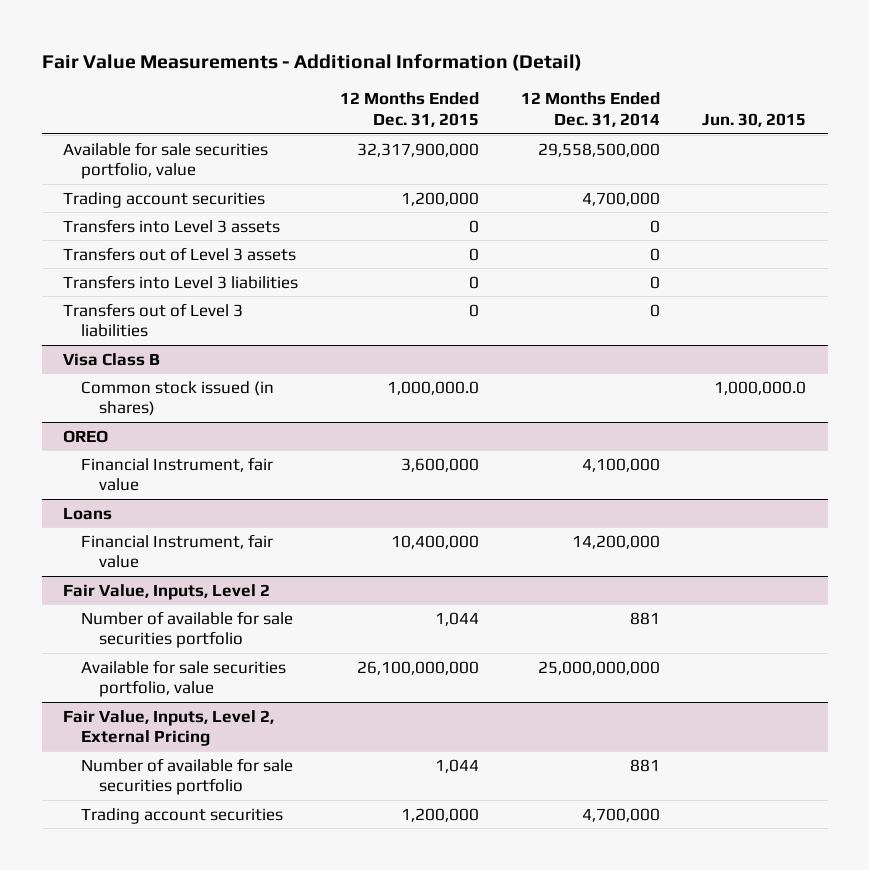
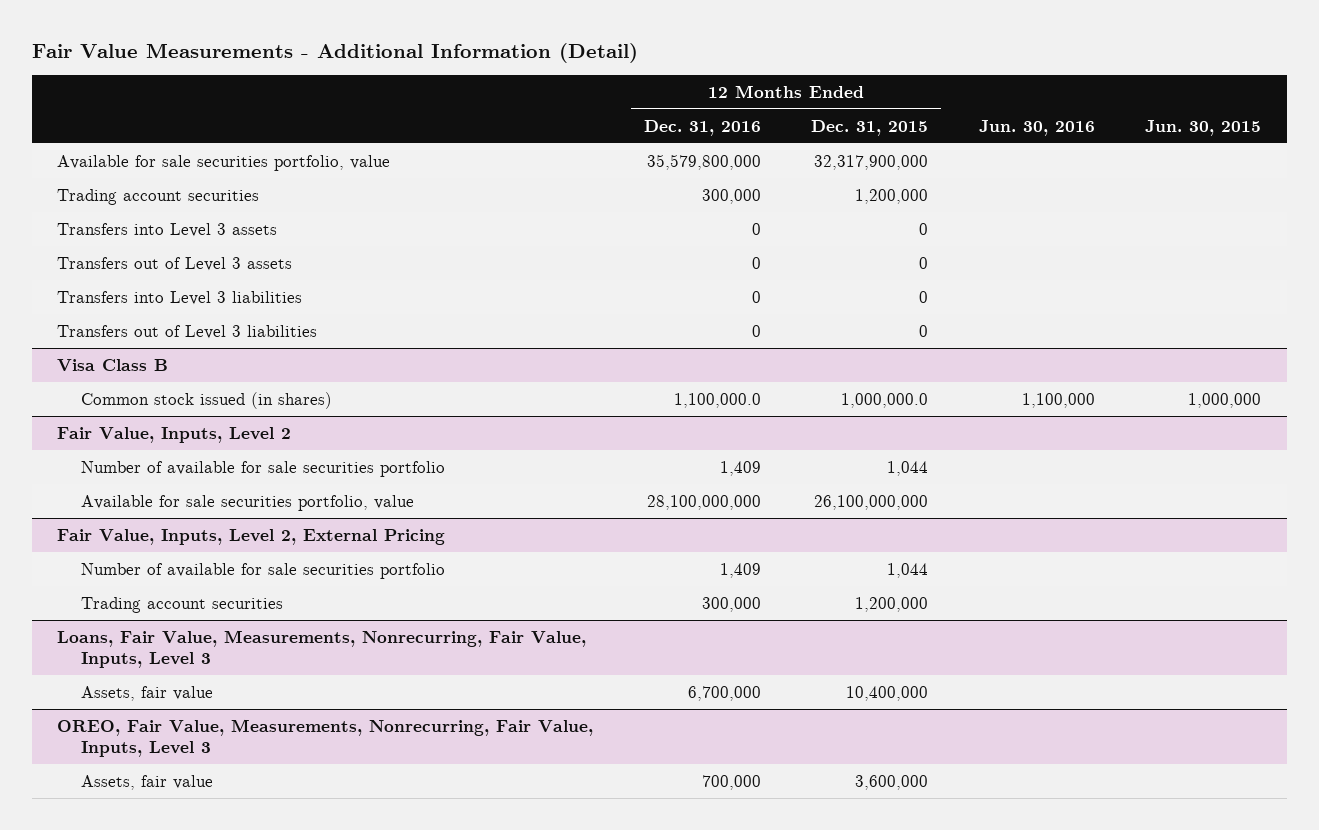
[521,92,661,127] 12 Months Ended Dec. 31, 2014 -> none
none -> [643,119,761,136] Dec. 31, 2016
none -> [978,119,1095,136] Jun. 30, 2016
[62,429,108,443] OREO -> none
[80,456,273,492] Financial Instrument, fair value -> none
[62,506,112,520] Loans -> none
[80,533,273,569] Financial Instrument, fair value -> none
[714,380,807,395] 1,000,000.0 -> [1188,392,1262,408] 1,000,000
none -> [57,629,587,668] Loans, Fair Value, Measurements, Nonrecurring, Fair Value, Inputs, Level 3
none -> [81,685,214,701] Assets, fair value
none -> [57,718,594,757] OREO, Fair Value, Measurements, Nonrecurring, Fair Value, Inputs, Level 3
none -> [81,774,214,790] Assets, fair value

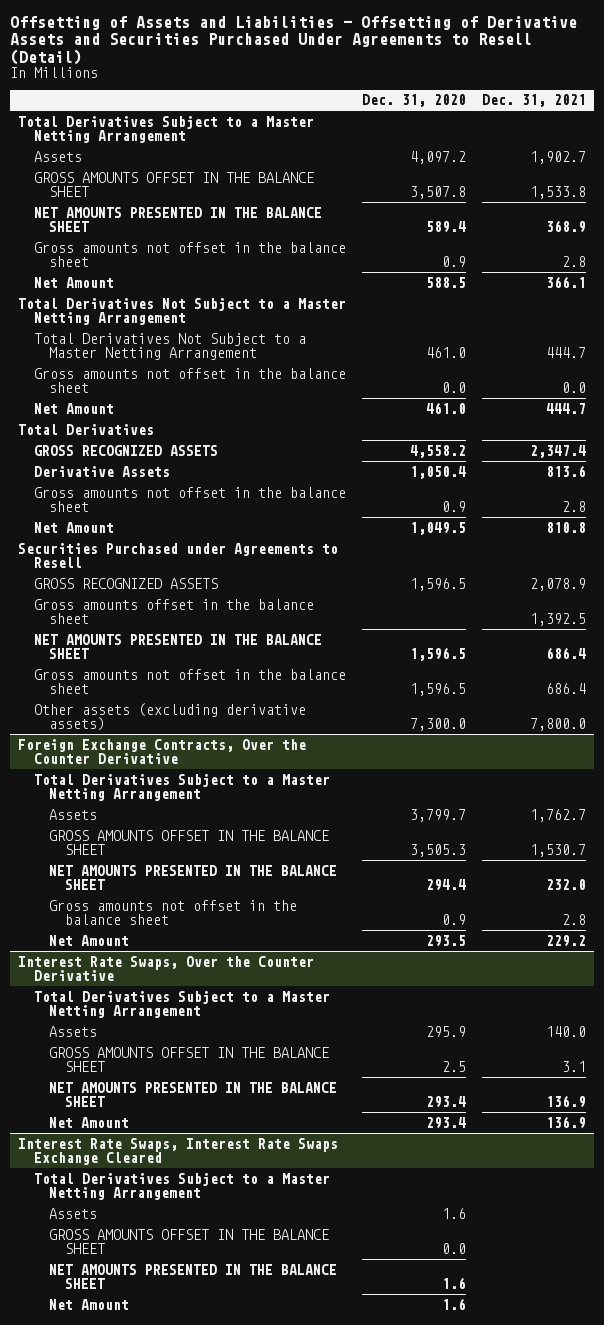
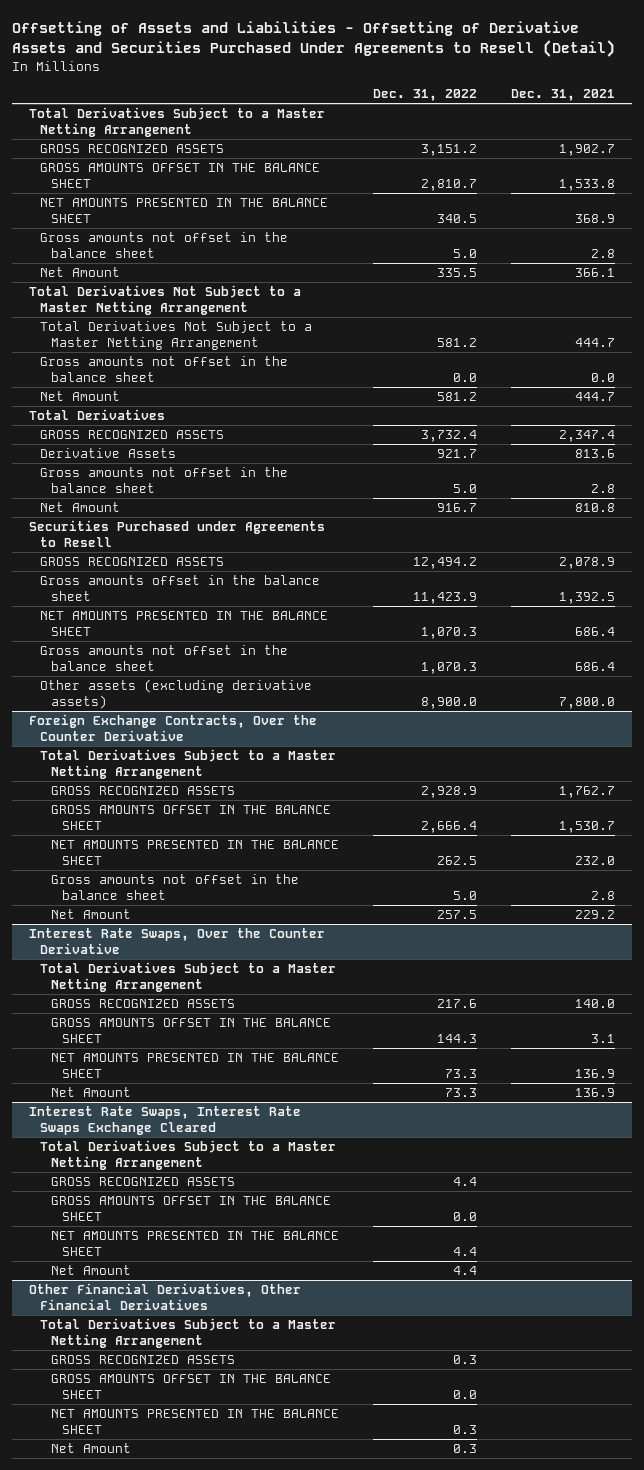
[362,94,467,108] Dec. 31, 2020 -> none
none -> [373,89,478,102] Dec. 31, 2022
[33,150,82,162] Assets -> [40,144,225,154] GROSS RECOGNIZED ASSETS
[49,808,98,820] Assets -> [51,786,236,796] GROSS RECOGNIZED ASSETS
[49,1025,98,1037] Assets -> [51,999,236,1009] GROSS RECOGNIZED ASSETS
[49,1207,98,1219] Assets -> [51,1177,236,1187] GROSS RECOGNIZED ASSETS
none -> [29,1283,302,1310] Other Financial Derivatives, Other Financial Derivatives
none -> [40,1318,337,1348] Total Derivatives Subject to a Master Netting Arrangement
none -> [51,1355,236,1365] GROSS RECOGNIZED ASSETS
none -> [51,1374,332,1399] GROSS AMOUNTS OFFSET IN THE BALANCE SHEET
none -> [51,1409,340,1434] NET AMOUNTS PRESENTED IN THE BALANCE SHEET
none -> [51,1443,132,1454] Net Amount

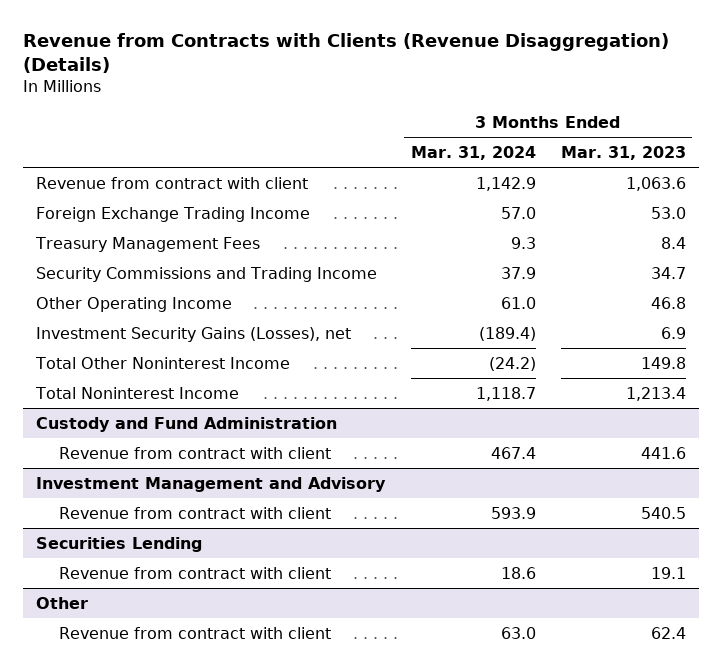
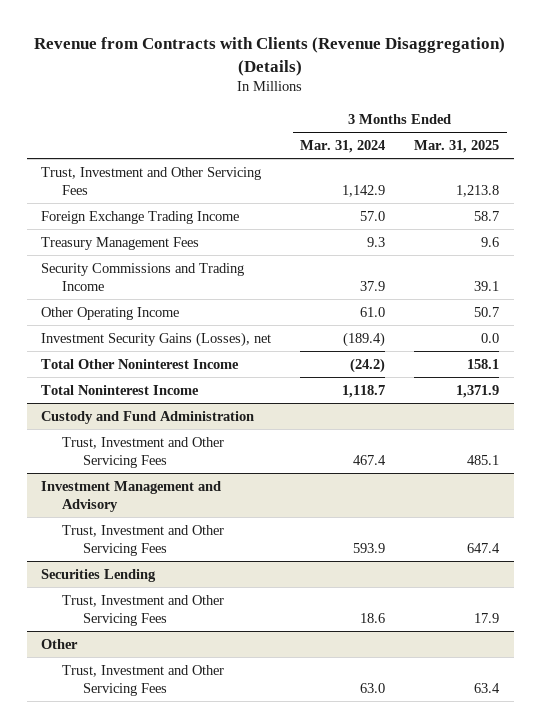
[560,145,686,160] Mar. 31, 2023 -> none
none -> [414,139,500,153] Mar. 31, 2025
[36,176,309,189] Revenue from contract with client -> [41,166,262,196] Trust, Investment and Other Servicing Fees
[59,446,332,459] Revenue from contract with client -> [62,436,225,469] Trust, Investment and Other Servicing Fees
[59,506,332,519] Revenue from contract with client -> [62,524,225,557] Trust, Investment and Other Servicing Fees
[59,566,332,579] Revenue from contract with client -> [62,594,225,627] Trust, Investment and Other Servicing Fees
[59,626,332,639] Revenue from contract with client -> [62,664,225,697] Trust, Investment and Other Servicing Fees

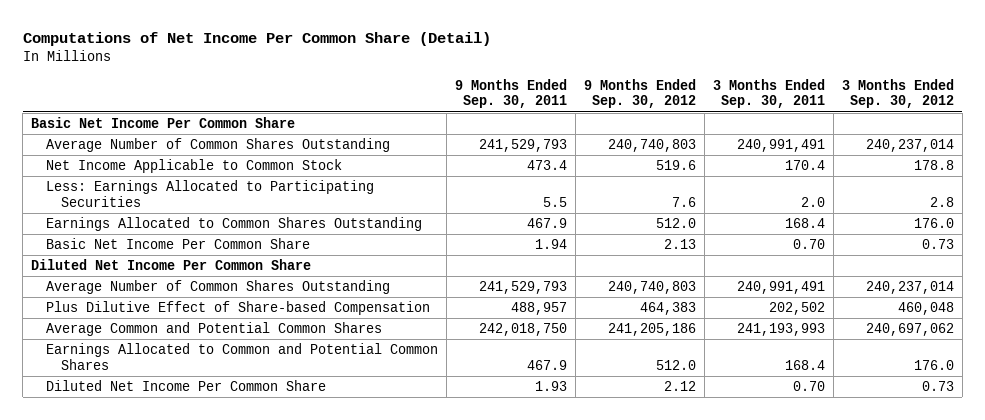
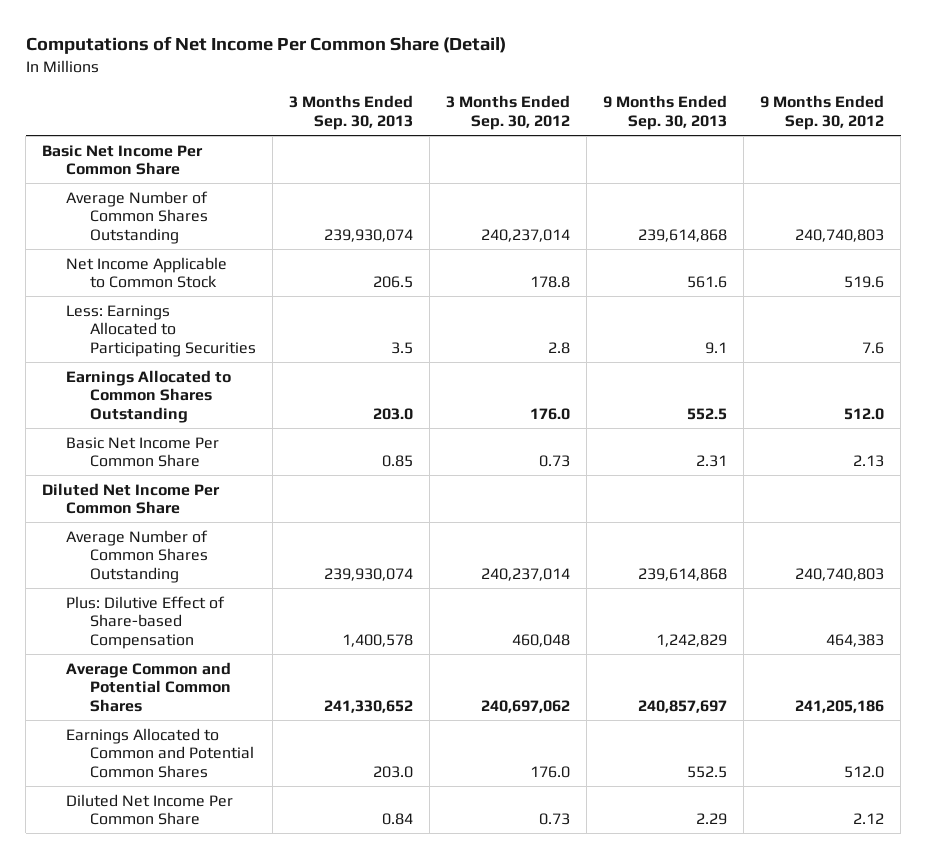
[454,78,567,109] 9 Months Ended Sep. 30, 2011 -> none
[712,78,825,109] 3 Months Ended Sep. 30, 2011 -> none
none -> [289,95,414,130] 3 Months Ended Sep. 30, 2013
none -> [603,95,728,130] 9 Months Ended Sep. 30, 2013
[45,300,430,315] Plus Dilutive Effect of Share-based Compensation -> [66,595,226,649] Plus: Dilutive Effect of Share-based Compensation

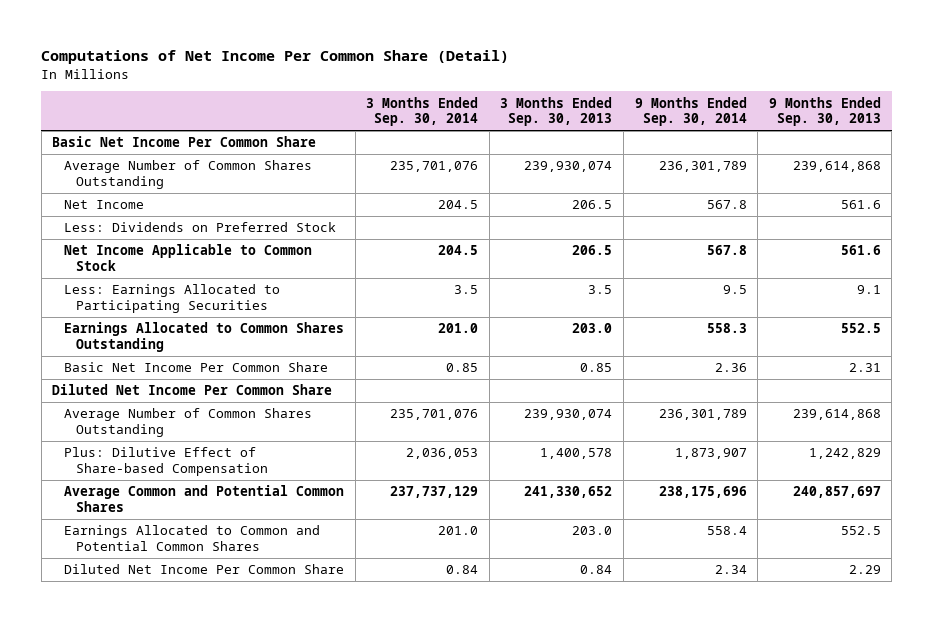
[446,95,571,130] 3 Months Ended Sep. 30, 2012 -> none
[760,95,885,130] 9 Months Ended Sep. 30, 2012 -> none
none -> [366,96,479,127] 3 Months Ended Sep. 30, 2014
none -> [634,96,747,127] 9 Months Ended Sep. 30, 2014
none -> [63,200,144,210] Net Income
none -> [63,222,336,233] Less: Dividends on Preferred Stock

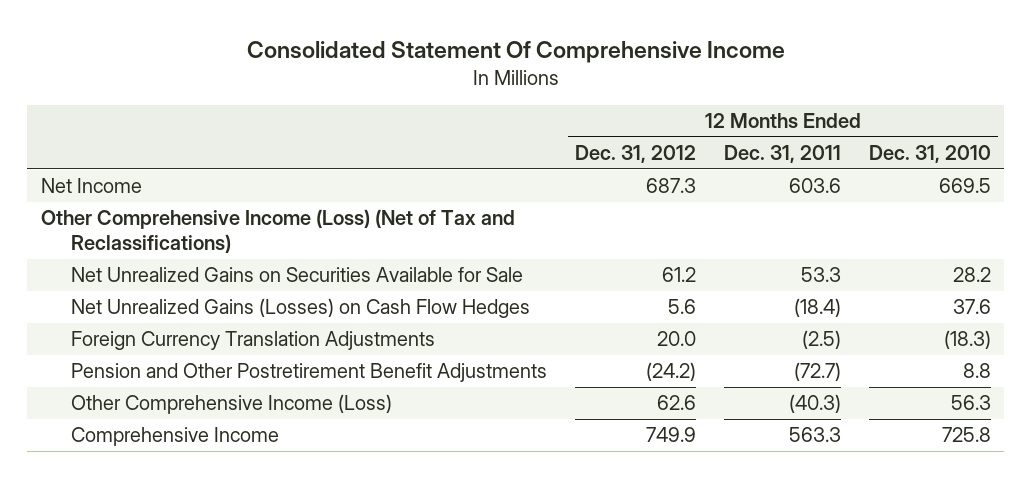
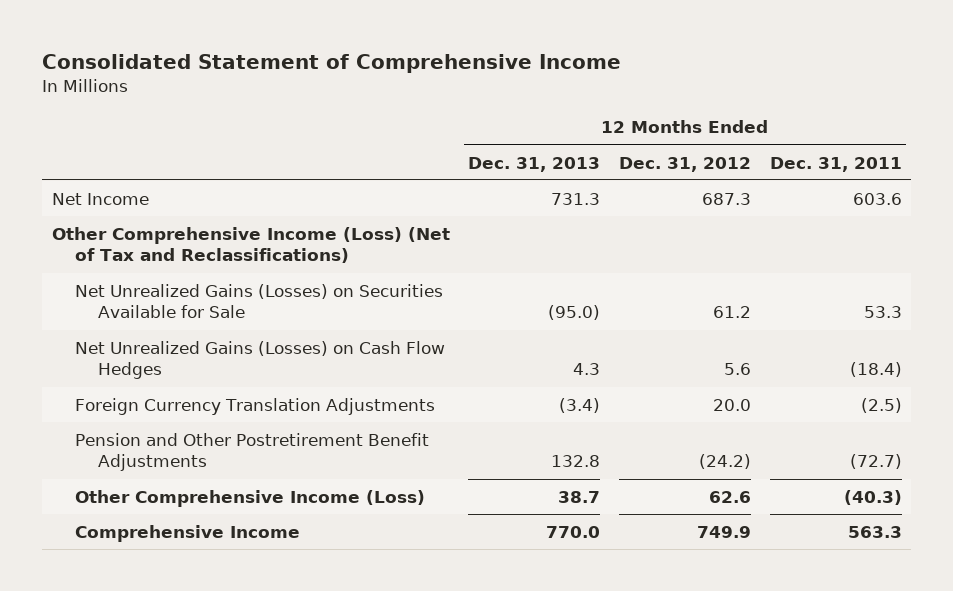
[246,40,785,63] Consolidated Statement Of Comprehensive Income -> [42,54,622,74] Consolidated Statement of Comprehensive Income
[868,145,991,164] Dec. 31, 2010 -> none
none -> [468,156,601,172] Dec. 31, 2013
[71,267,524,283] Net Unrealized Gains on Securities Available for Sale -> [75,283,444,319] Net Unrealized Gains (Losses) on Securities Available for Sale

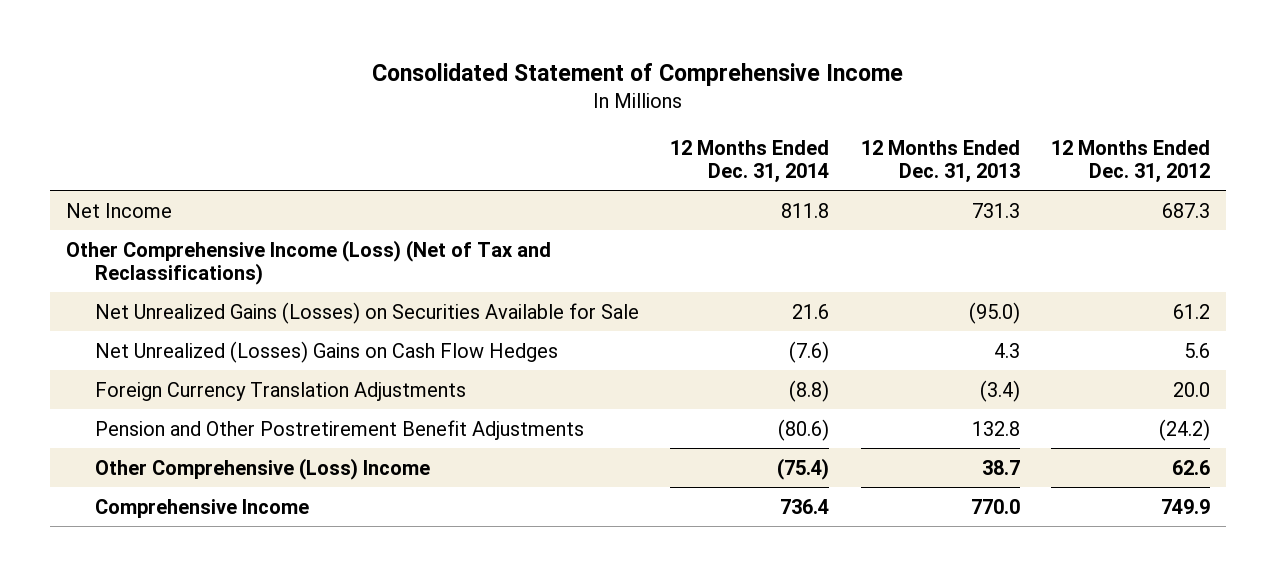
[769,156,902,172] Dec. 31, 2011 -> none
none -> [670,139,830,184] 12 Months Ended Dec. 31, 2014
[75,340,446,380] Net Unrealized Gains (Losses) on Cash Flow Hedges -> [95,340,559,363] Net Unrealized (Losses) Gains on Cash Flow Hedges
[75,489,426,507] Other Comprehensive Income (Loss) -> [95,457,431,480] Other Comprehensive (Loss) Income

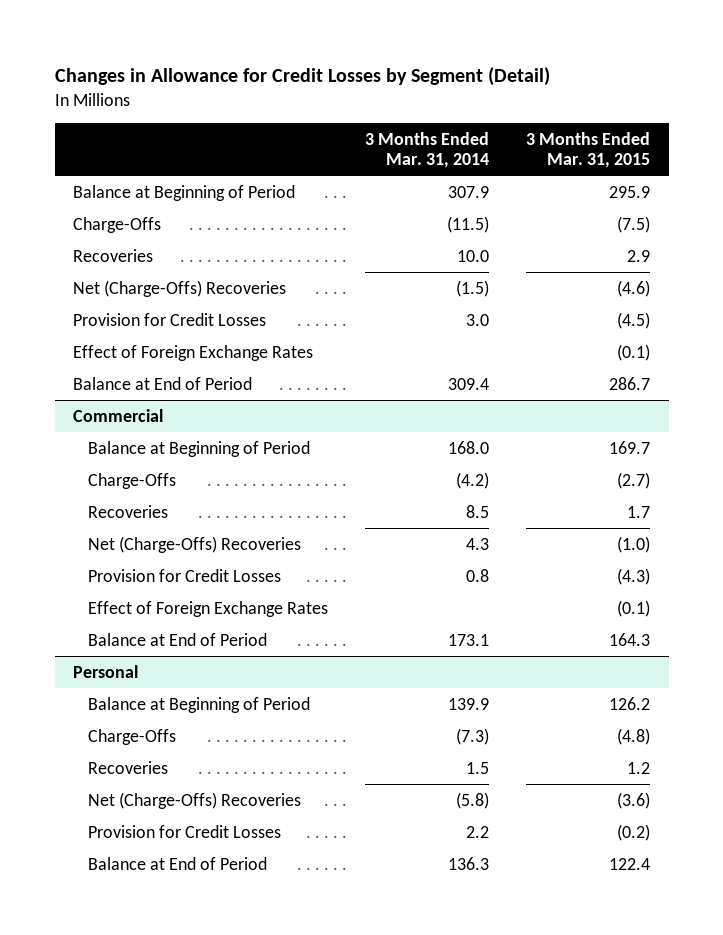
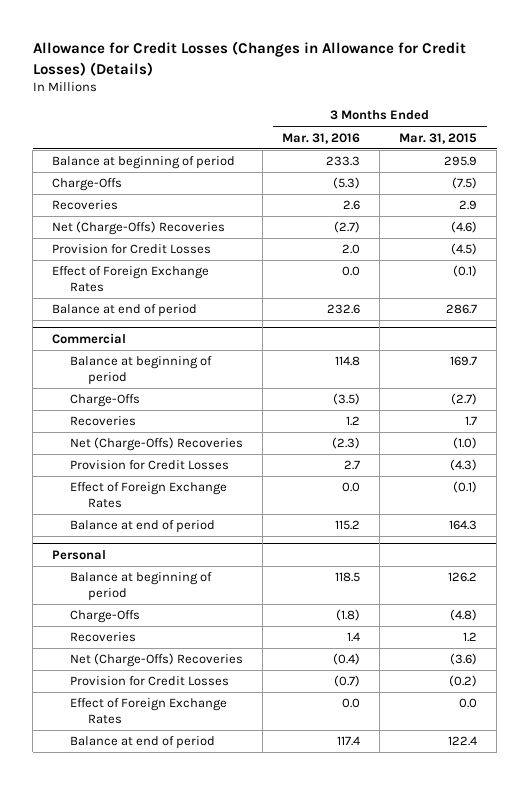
[54,66,550,86] Changes in Allowance for Credit Losses by Segment (Detail) -> [32,41,466,76] Allowance for Credit Losses (Changes in Allowance for Credit Losses) (Details)
[365,131,490,169] 3 Months Ended Mar. 31, 2014 -> none
none -> [282,132,361,144] Mar. 31, 2016
[73,184,296,201] Balance at Beginning of Period -> [52,156,236,170] Balance at beginning of period
[73,376,253,390] Balance at End of Period -> [52,304,198,318] Balance at end of period
[87,440,310,457] Balance at Beginning of Period -> [70,356,213,385] Balance at beginning of period
[87,632,267,646] Balance at End of Period -> [70,520,216,534] Balance at end of period
[87,696,310,713] Balance at Beginning of Period -> [70,572,213,601] Balance at beginning of period
none -> [70,698,228,724] Effect of Foreign Exchange Rates
[87,856,267,870] Balance at End of Period -> [70,736,216,750] Balance at end of period

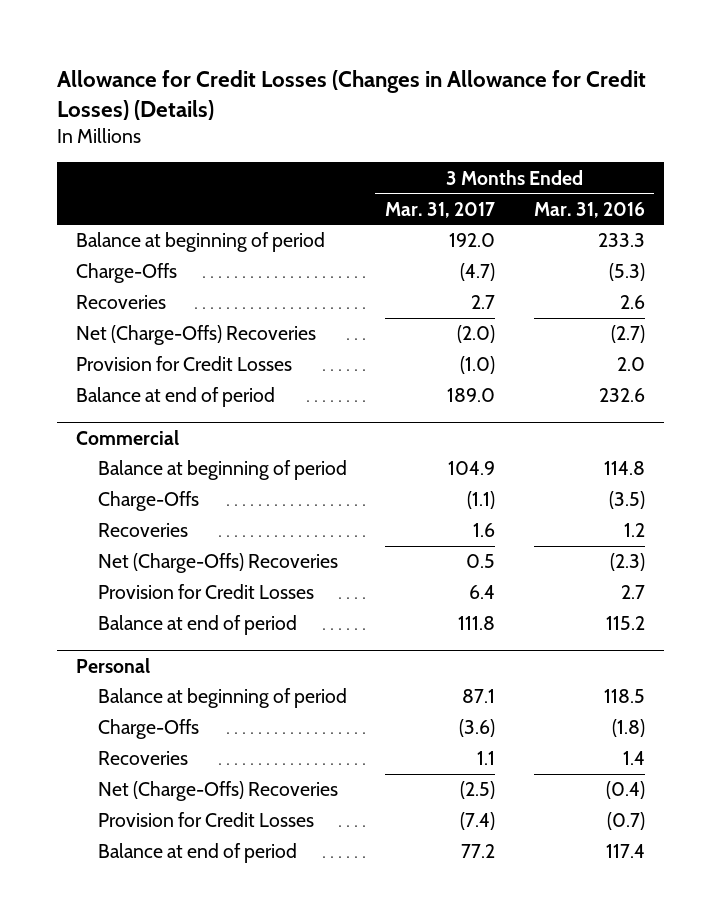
[399,132,478,144] Mar. 31, 2015 -> none
none -> [385,201,496,218] Mar. 31, 2017
[52,266,210,292] Effect of Foreign Exchange Rates -> none
[70,482,228,508] Effect of Foreign Exchange Rates -> none
[70,698,228,724] Effect of Foreign Exchange Rates -> none

